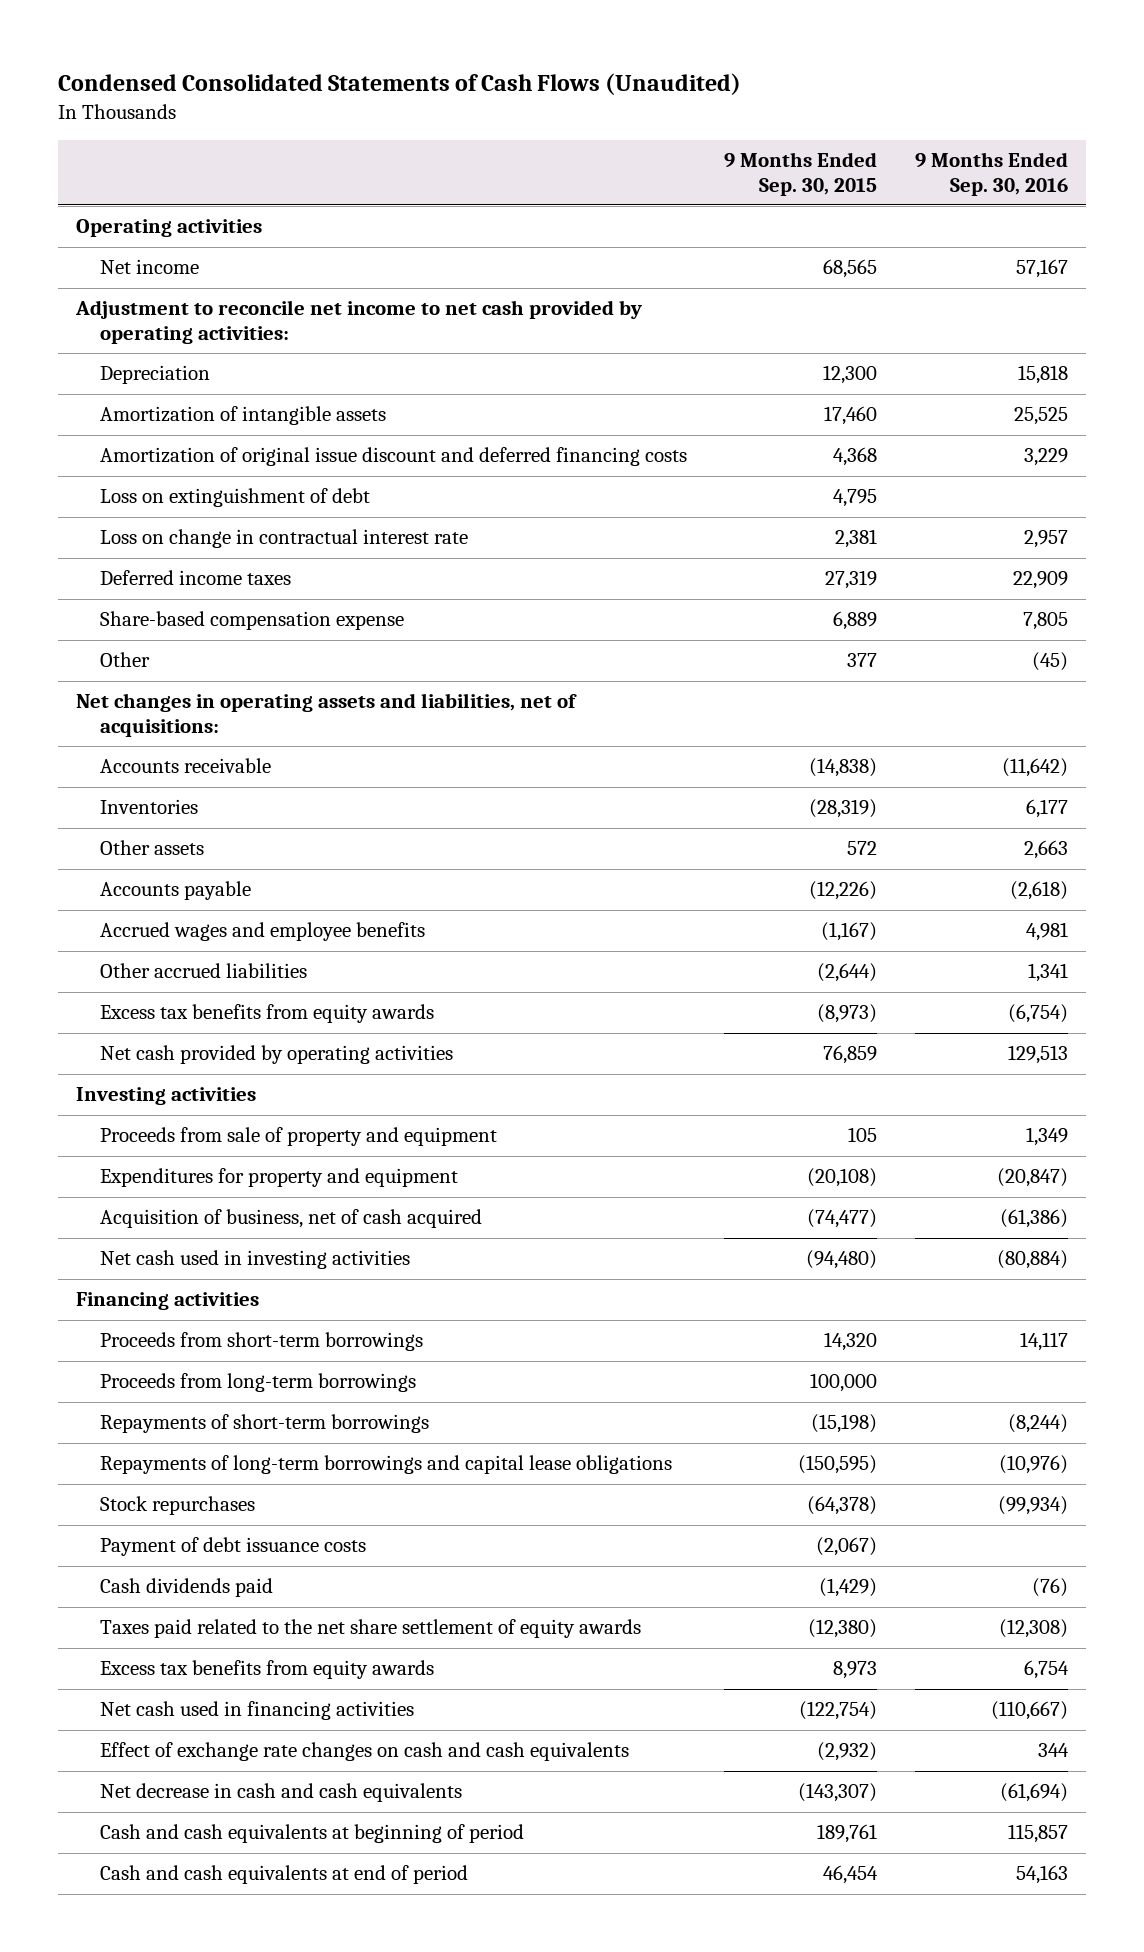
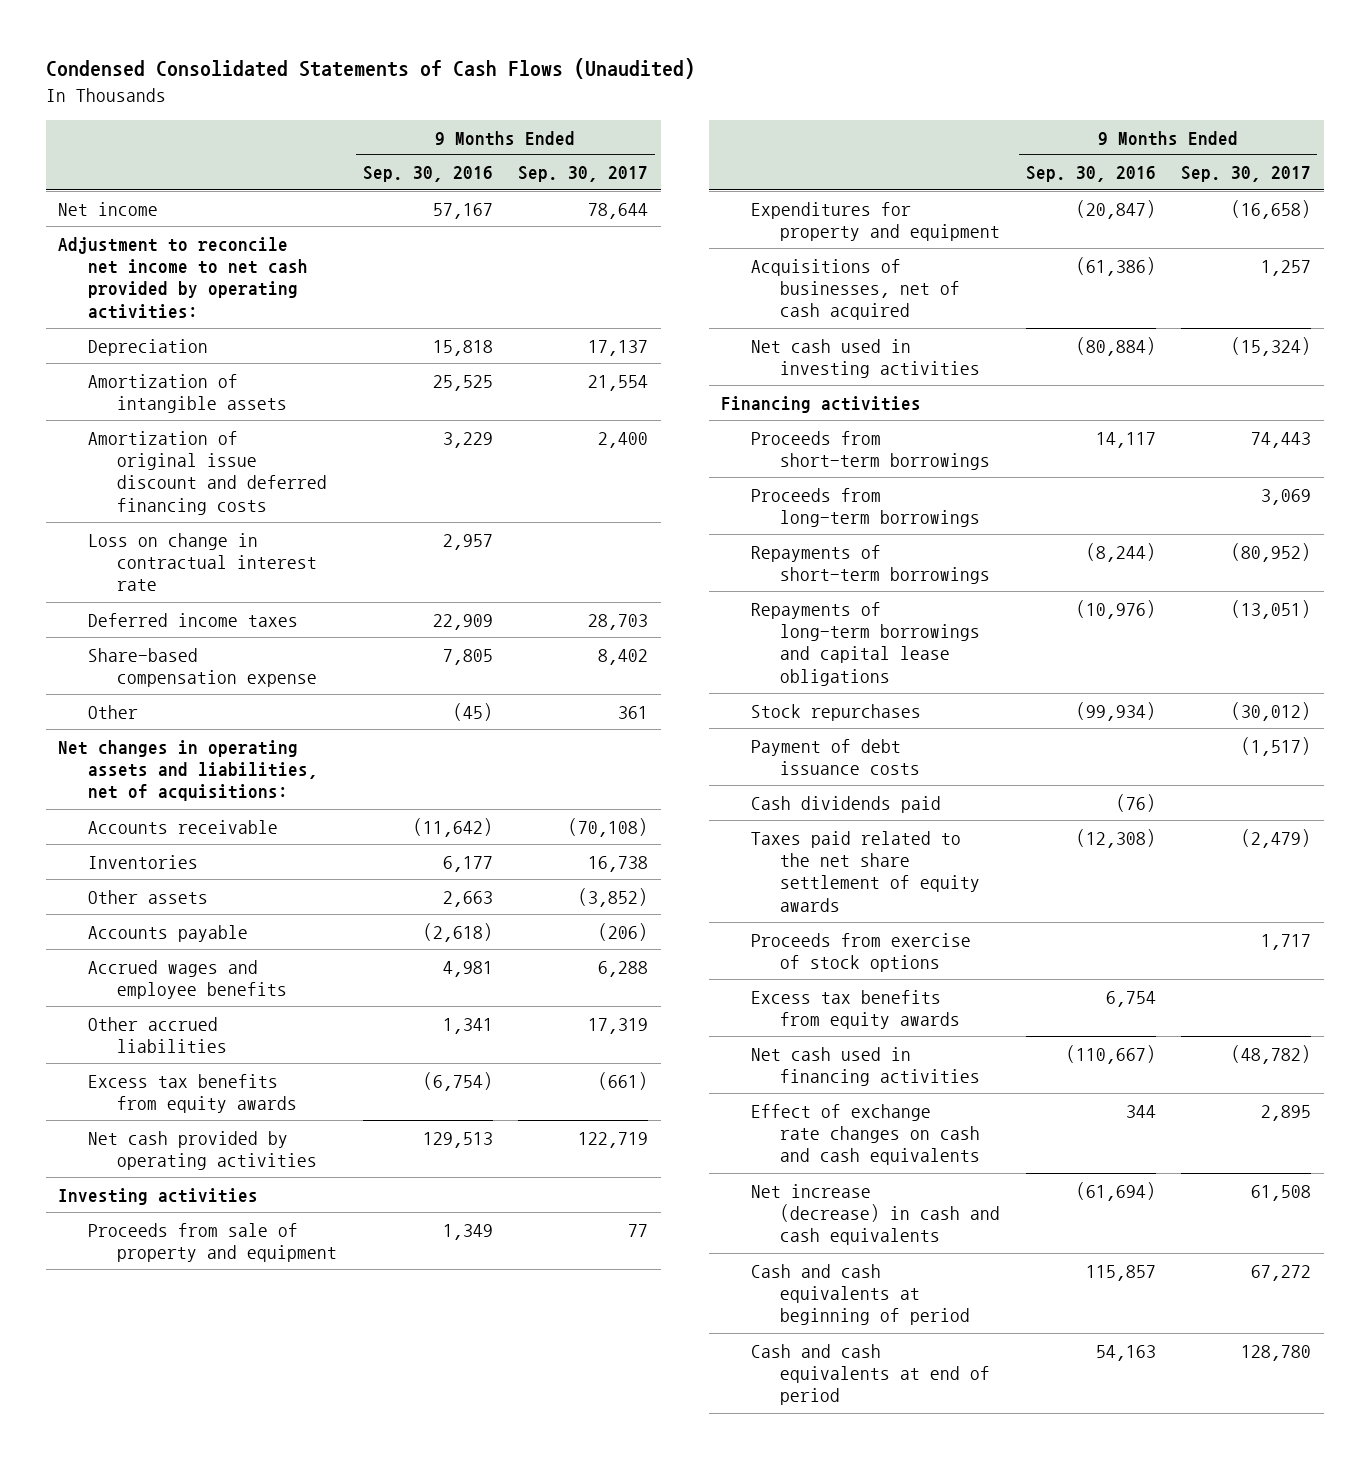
[724,152,878,196] 9 Months Ended Sep. 30, 2015 -> none
none -> [518,166,649,183] Sep. 30, 2017
[76,219,263,238] Operating activities -> none
[100,488,371,508] Loss on extinguishment of debt -> none
[100,1209,483,1229] Acquisition of business, net of cash acquired -> [750,258,961,321] Acquisitions of businesses, net of cash acquired
none -> [750,932,971,972] Proceeds from exercise of stock options
[100,1783,463,1803] Net decrease in cash and cash equivalents -> [750,1183,1001,1246] Net increase (decrease) in cash and cash equivalents

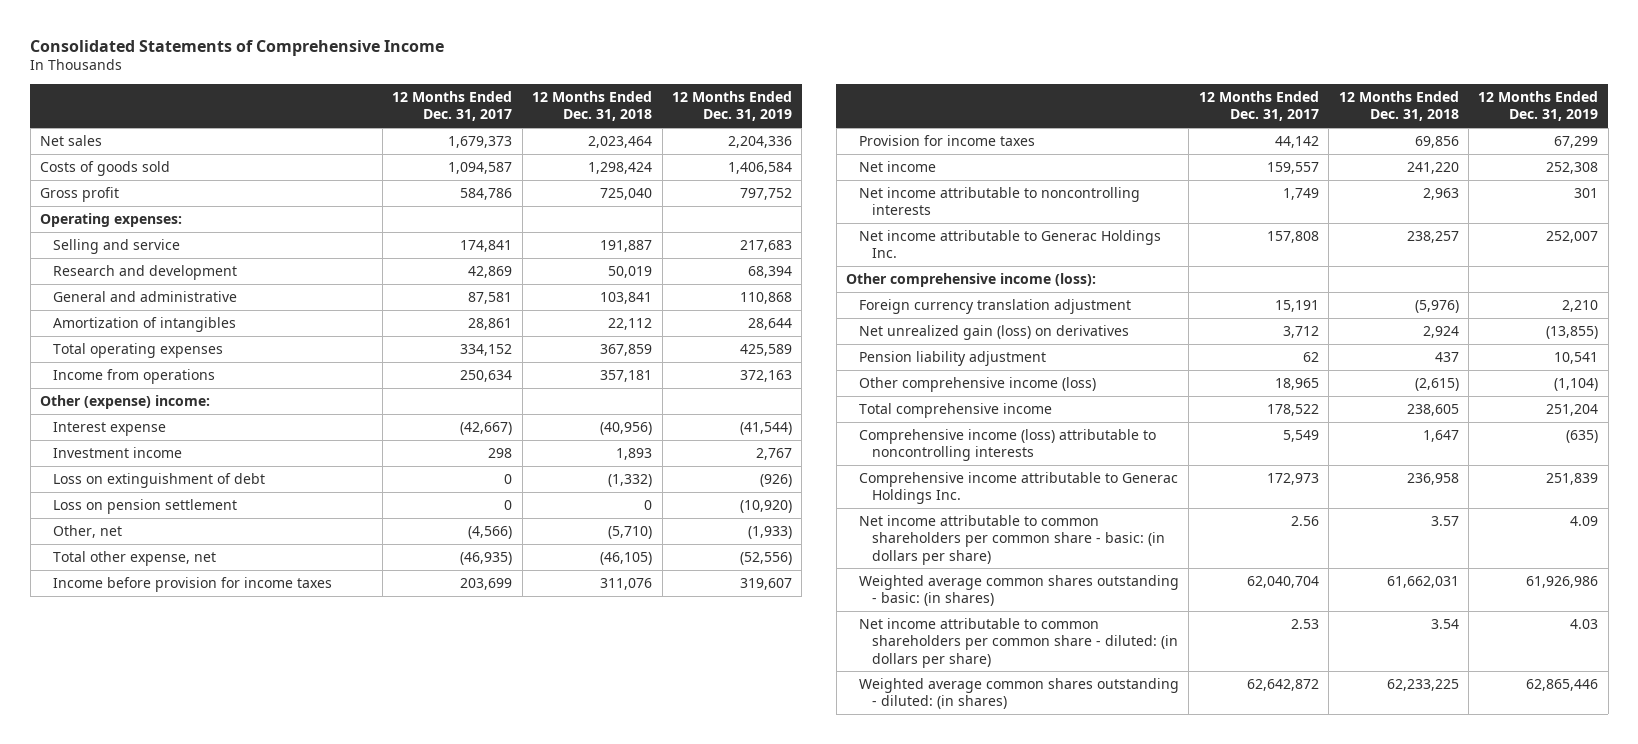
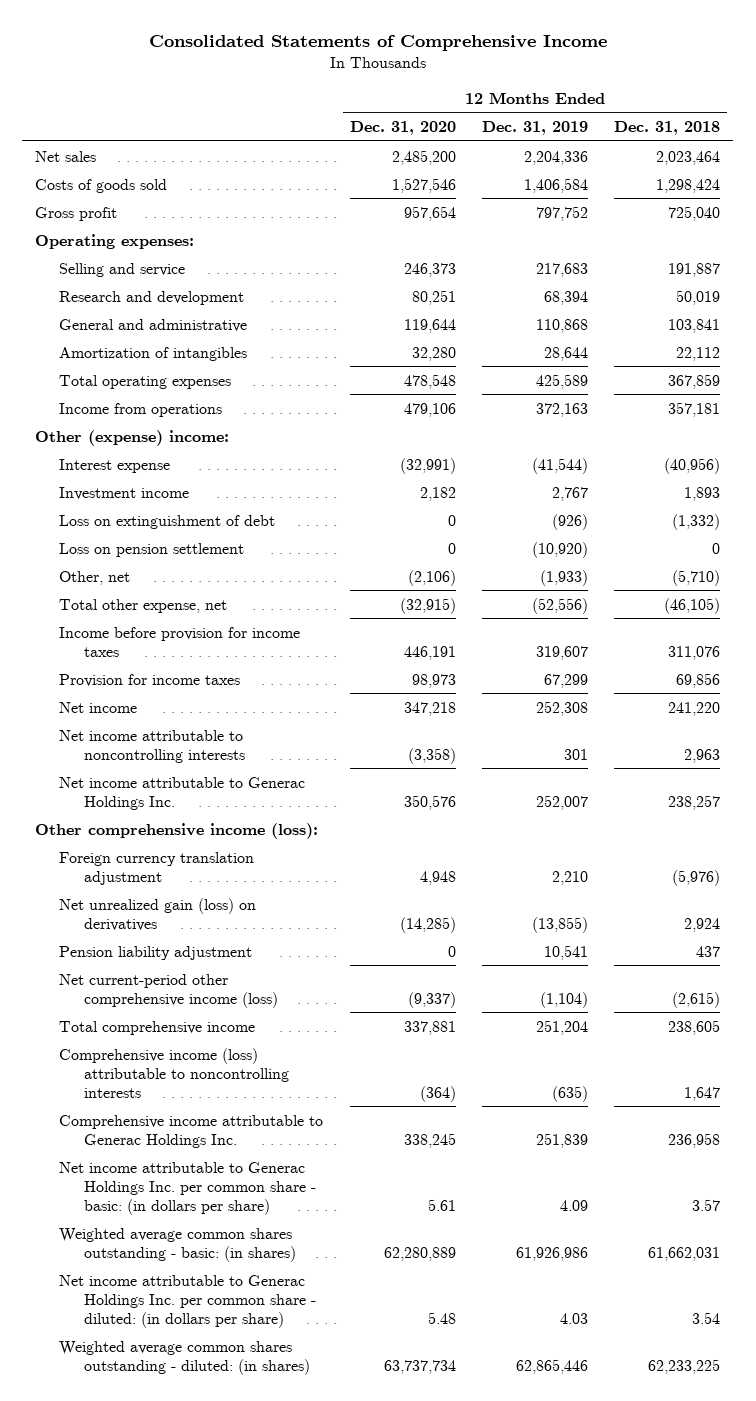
[392,90,513,122] 12 Months Ended Dec. 31, 2017 -> none
none -> [349,120,456,135] Dec. 31, 2020
[859,376,1097,392] Other comprehensive income (loss) -> [59,973,278,1008] Net current-period other comprehensive income (loss)
[859,514,1165,565] Net income attributable to common shareholders per common share - basic: (in dollars per share) -> [59,1161,316,1215] Net income attributable to Generac Holdings Inc. per common share - basic: (in dollars per share)
[859,617,1178,668] Net income attributable to common shareholders per common share - diluted: (in dollars per share) -> [59,1274,316,1328] Net income attributable to Generac Holdings Inc. per common share - diluted: (in dollars per share)

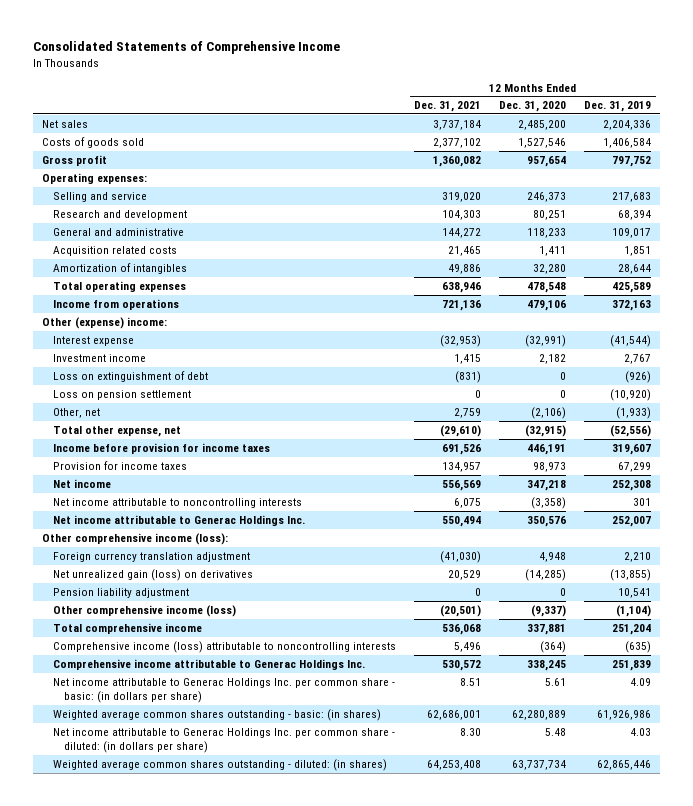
[614,120,721,135] Dec. 31, 2018 -> none
none -> [414,101,482,113] Dec. 31, 2021
[403,318,456,333] 119,644 -> [527,227,567,238] 118,233
[536,318,589,333] 110,868 -> [612,227,652,238] 109,017
none -> [53,245,178,256] Acquisition related costs
[59,973,278,1008] Net current-period other comprehensive income (loss) -> [53,604,237,617] Other comprehensive income (loss)

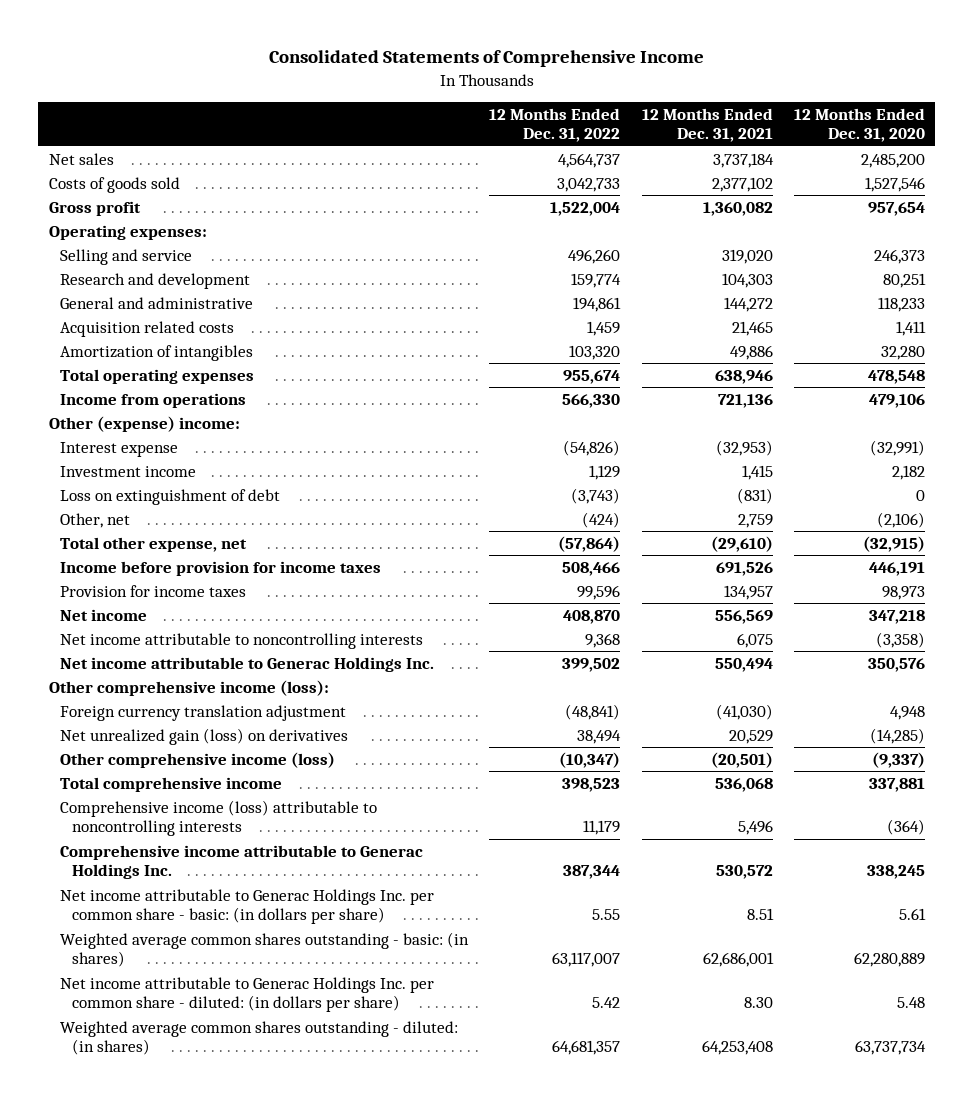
[584,101,652,113] Dec. 31, 2019 -> none
none -> [489,107,621,143] 12 Months Ended Dec. 31, 2022
[53,389,192,400] Loss on pension settlement -> none
[53,587,190,598] Pension liability adjustment -> none

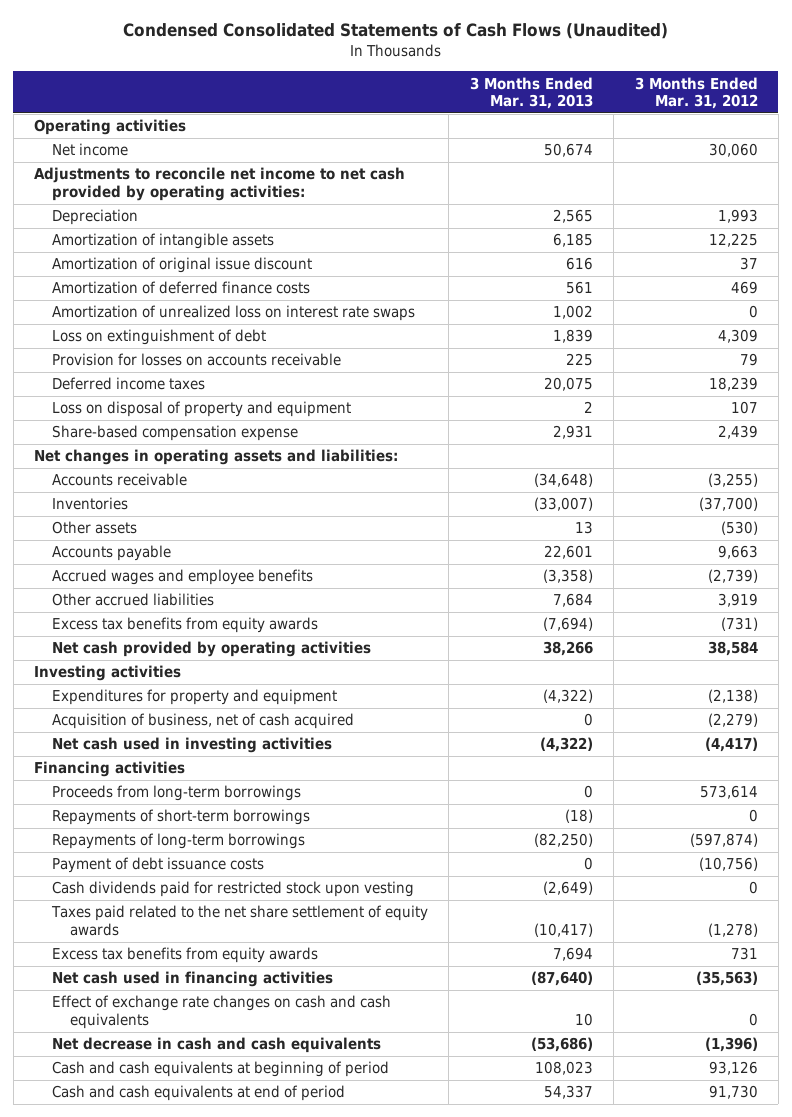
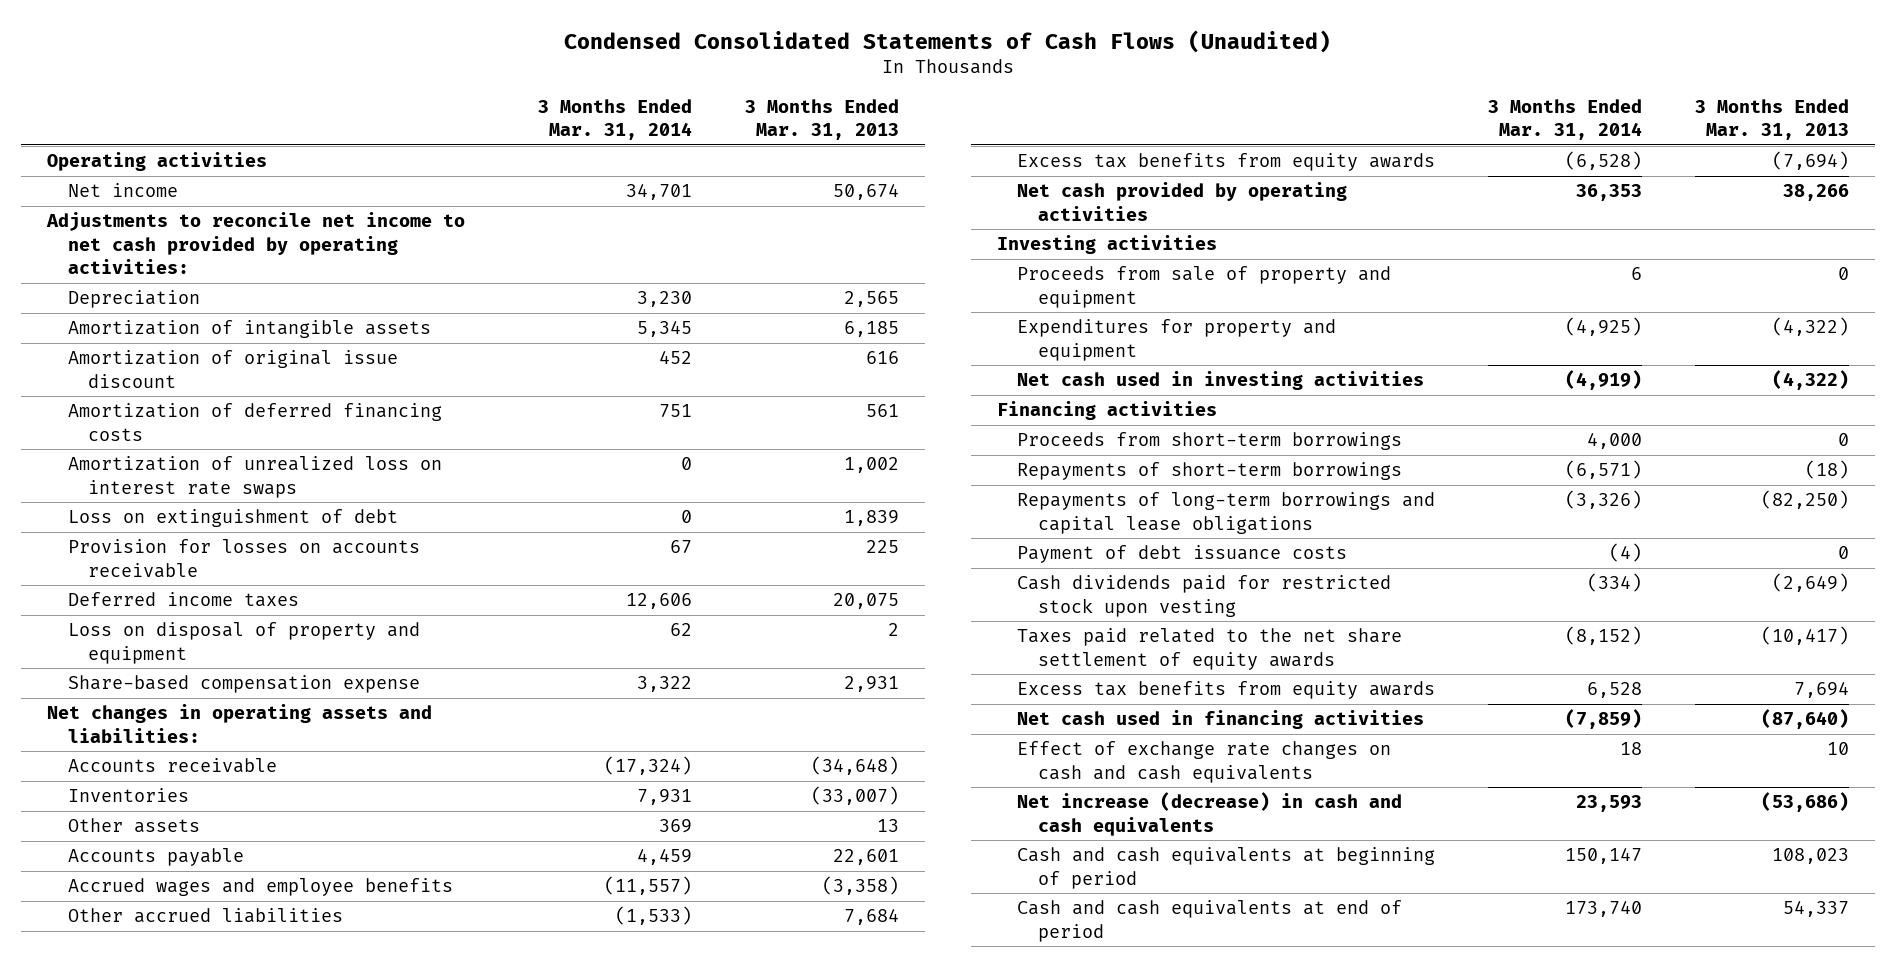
[634,76,758,110] 3 Months Ended Mar. 31, 2012 -> none
none -> [538,98,693,141] 3 Months Ended Mar. 31, 2014
[52,281,311,295] Amortization of deferred finance costs -> [67,403,442,441] Amortization of deferred financing costs
none -> [1017,266,1392,308] Proceeds from sale of property and equipment
[52,713,355,730] Acquisition of business, net of cash acquired -> none
[52,785,302,802] Proceeds from long-term borrowings -> [1017,432,1403,451] Proceeds from short-term borrowings
[52,833,306,850] Repayments of long-term borrowings -> [1017,492,1436,534] Repayments of long-term borrowings and capital lease obligations
[52,1037,382,1054] Net decrease in cash and cash equivalents -> [1017,792,1403,836] Net increase (decrease) in cash and cash equivalents

